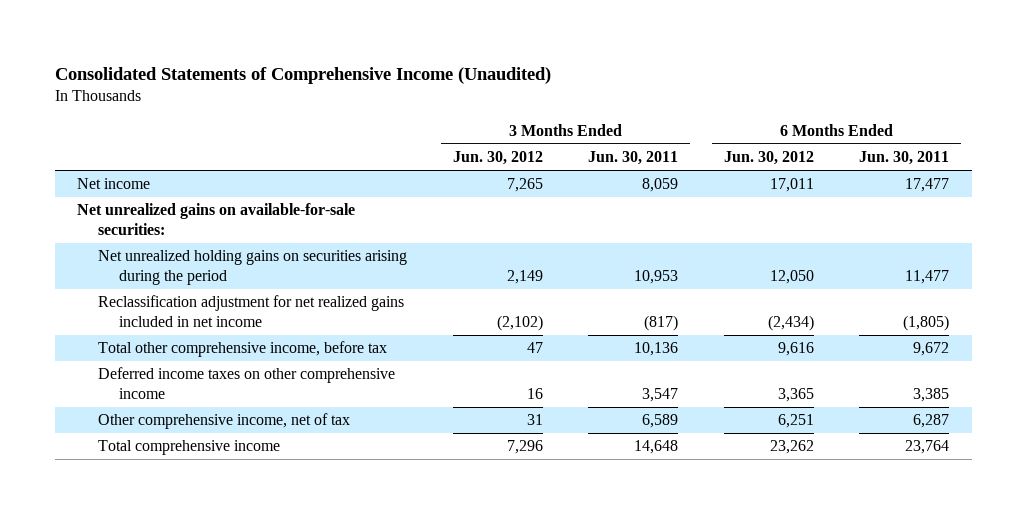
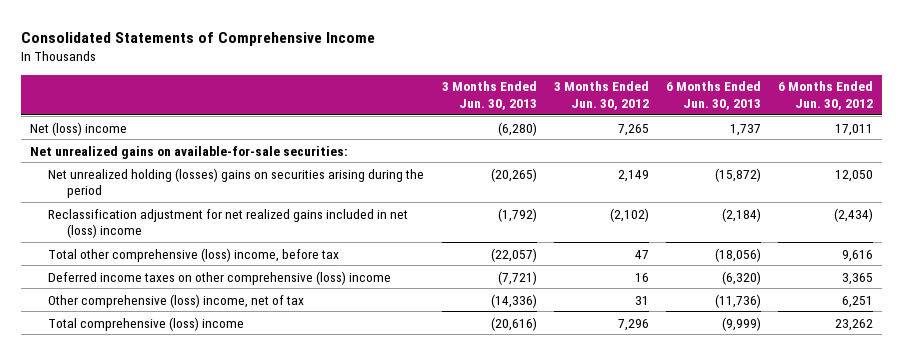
[54,66,551,84] Consolidated Statements of Comprehensive Income (Unaudited) -> [21,31,376,46] Consolidated Statements of Comprehensive Income
[588,151,679,166] Jun. 30, 2011 -> none
[859,151,950,166] Jun. 30, 2011 -> none
none -> [441,81,537,111] 3 Months Ended Jun. 30, 2013
none -> [666,81,762,111] 6 Months Ended Jun. 30, 2013
[77,178,151,190] Net income -> [30,121,128,136] Net (loss) income
[98,250,408,286] Net unrealized holding gains on securities arising during the period -> [48,167,425,199] Net unrealized holding (losses) gains on securities arising during the period
[98,295,405,328] Reclassification adjustment for net realized gains included in net income -> [48,208,409,239] Reclassification adjustment for net realized gains included in net (loss) income
[98,341,388,358] Total other comprehensive income, before tax -> [48,247,340,262] Total other comprehensive (loss) income, before tax
[98,367,396,400] Deferred income taxes on other comprehensive income -> [48,270,392,285] Deferred income taxes on other comprehensive (loss) income
[98,413,351,430] Other comprehensive income, net of tax -> [48,293,305,308] Other comprehensive (loss) income, net of tax
[98,440,281,456] Total comprehensive income -> [48,316,245,331] Total comprehensive (loss) income

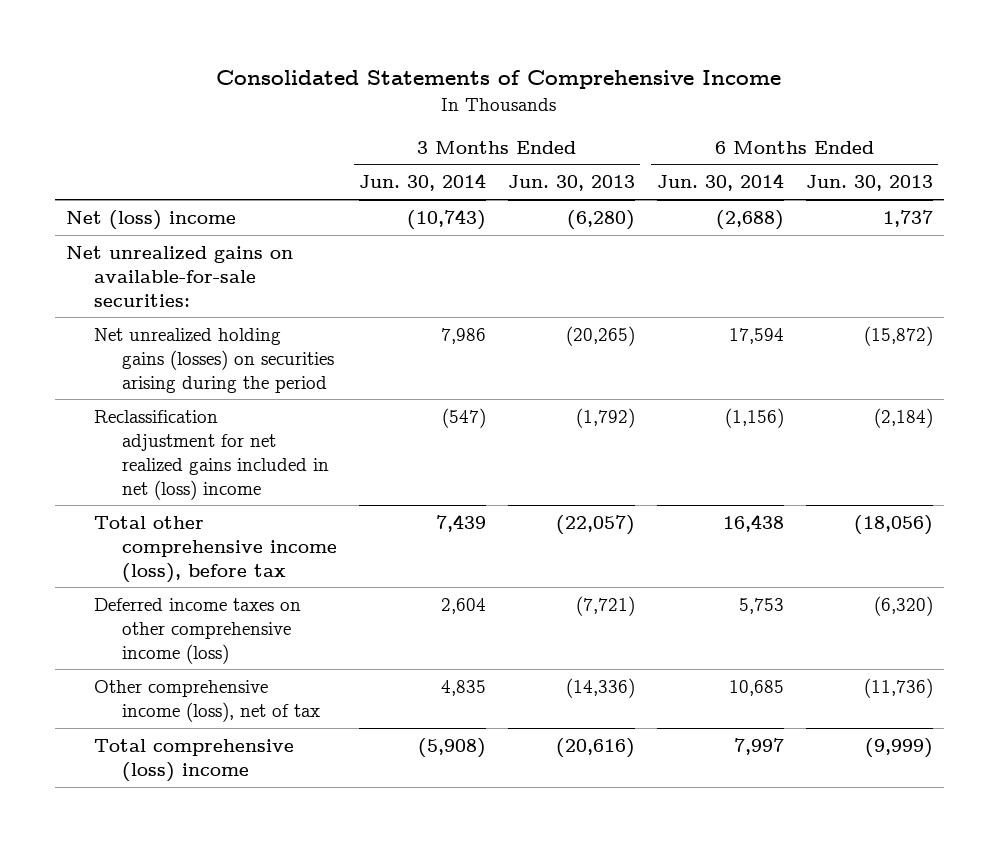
[553,81,649,111] 3 Months Ended Jun. 30, 2012 -> none
[778,81,874,111] 6 Months Ended Jun. 30, 2012 -> none
none -> [359,173,487,192] Jun. 30, 2014
none -> [656,173,784,192] Jun. 30, 2014
[48,167,425,199] Net unrealized holding (losses) gains on securities arising during the period -> [94,327,335,393] Net unrealized holding gains (losses) on securities arising during the period
[48,247,340,262] Total other comprehensive (loss) income, before tax -> [94,515,338,583] Total other comprehensive income (loss), before tax
[48,270,392,285] Deferred income taxes on other comprehensive (loss) income -> [94,597,302,664] Deferred income taxes on other comprehensive income (loss)
[48,293,305,308] Other comprehensive (loss) income, net of tax -> [94,679,321,722] Other comprehensive income (loss), net of tax

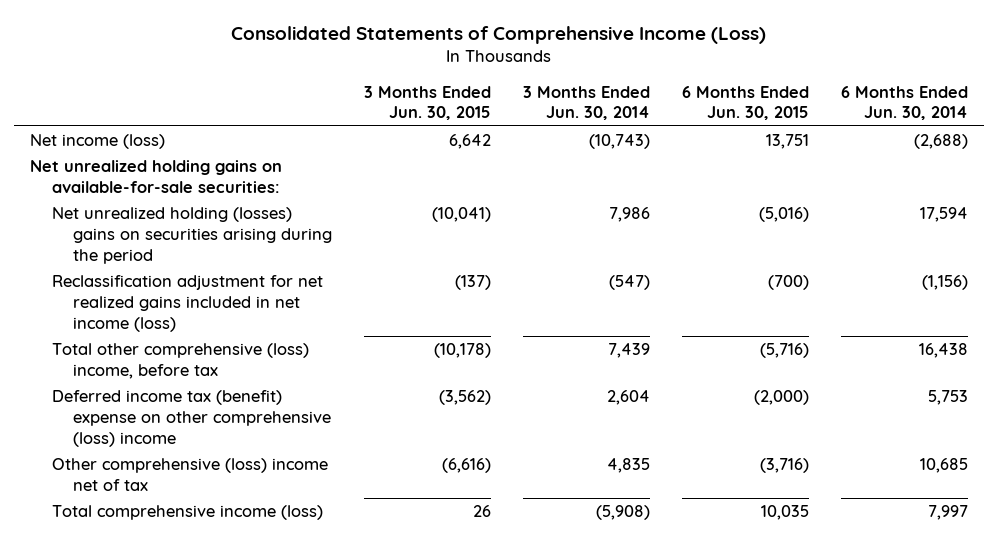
[216,69,782,89] Consolidated Statements of Comprehensive Income -> [230,25,766,44] Consolidated Statements of Comprehensive Income (Loss)
[507,175,635,192] Jun. 30, 2013 -> none
[805,175,933,192] Jun. 30, 2013 -> none
none -> [364,85,492,121] 3 Months Ended Jun. 30, 2015
none -> [681,85,809,121] 6 Months Ended Jun. 30, 2015
[65,209,236,230] Net (loss) income -> [29,133,165,149] Net income (loss)
[65,245,293,307] Net unrealized gains on available-for-sale securities: -> [29,159,282,193] Net unrealized holding gains on available-for-sale securities:
[94,327,335,393] Net unrealized holding gains (losses) on securities arising during the period -> [51,206,333,264] Net unrealized holding (losses) gains on securities arising during the period
[94,409,330,500] Reclassification adjustment for net realized gains included in net (loss) income -> [51,274,323,332] Reclassification adjustment for net realized gains included in net income (loss)
[94,515,338,583] Total other comprehensive income (loss), before tax -> [51,342,309,379] Total other comprehensive (loss) income, before tax
[94,597,302,664] Deferred income taxes on other comprehensive income (loss) -> [51,389,332,447] Deferred income tax (benefit) expense on other comprehensive (loss) income
[94,679,321,722] Other comprehensive income (loss), net of tax -> [51,457,328,491] Other comprehensive (loss) income net of tax
[94,738,295,782] Total comprehensive (loss) income -> [51,504,323,520] Total comprehensive income (loss)

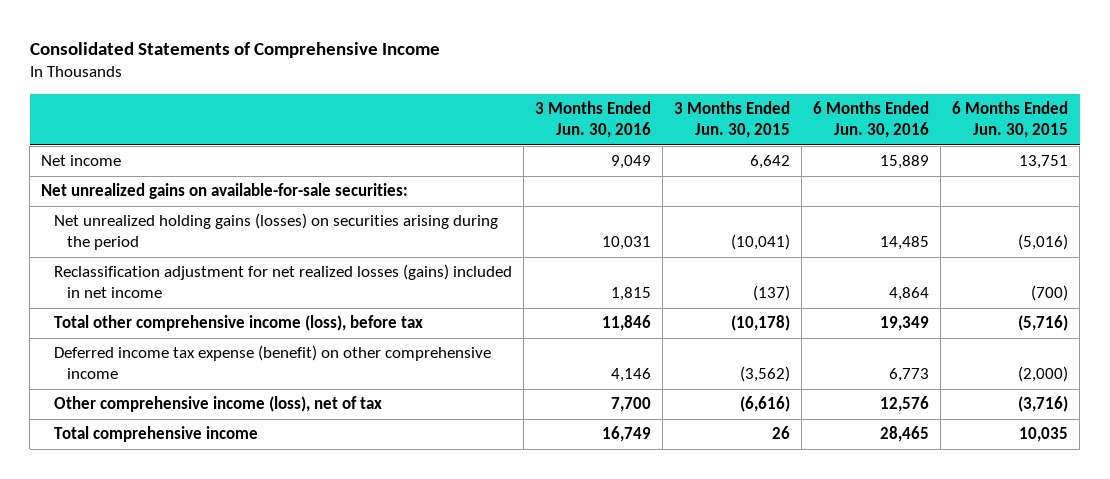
[230,25,766,44] Consolidated Statements of Comprehensive Income (Loss) -> [29,42,440,59] Consolidated Statements of Comprehensive Income
[523,85,651,121] 3 Months Ended Jun. 30, 2014 -> none
[840,85,968,121] 6 Months Ended Jun. 30, 2014 -> none
none -> [535,100,652,139] 3 Months Ended Jun. 30, 2016
none -> [813,100,930,139] 6 Months Ended Jun. 30, 2016
[29,133,165,149] Net income (loss) -> [41,155,122,167] Net income
[29,159,282,193] Net unrealized holding gains on available-for-sale securities: -> [41,183,409,200] Net unrealized gains on available-for-sale securities:
[51,206,333,264] Net unrealized holding (losses) gains on securities arising during the period -> [54,213,499,251] Net unrealized holding gains (losses) on securities arising during the period
[51,274,323,332] Reclassification adjustment for net realized gains included in net income (loss) -> [54,264,513,299] Reclassification adjustment for net realized losses (gains) included in net income
[51,342,309,379] Total other comprehensive (loss) income, before tax -> [54,315,424,332] Total other comprehensive income (loss), before tax
[51,389,332,447] Deferred income tax (benefit) expense on other comprehensive (loss) income -> [54,345,492,380] Deferred income tax expense (benefit) on other comprehensive income
[51,457,328,491] Other comprehensive (loss) income net of tax -> [54,396,383,413] Other comprehensive income (loss), net of tax
[51,504,323,520] Total comprehensive income (loss) -> [54,426,259,443] Total comprehensive income

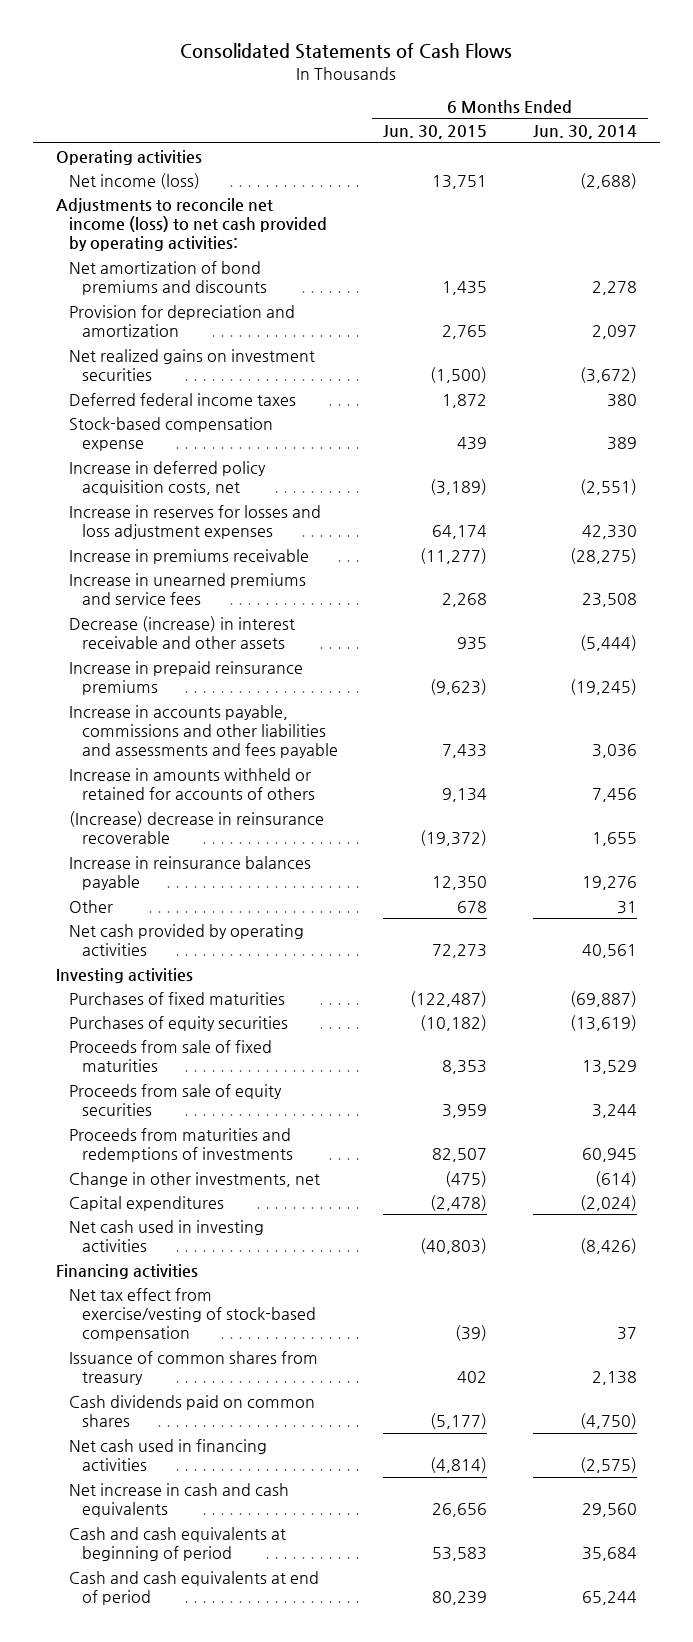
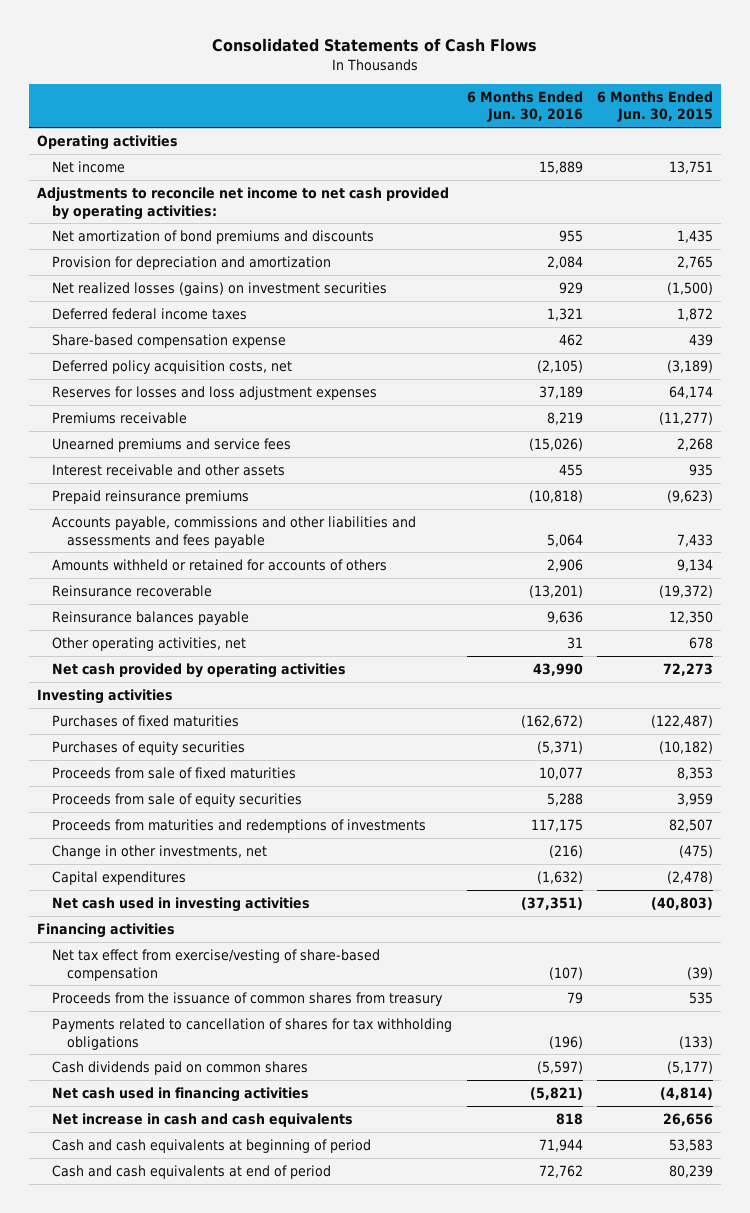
[533,125,638,140] Jun. 30, 2014 -> none
none -> [466,90,583,123] 6 Months Ended Jun. 30, 2016
[68,172,200,189] Net income (loss) -> [51,160,125,173] Net income
[55,197,327,252] Adjustments to reconcile net income (loss) to net cash provided by operating activities: -> [36,186,449,220] Adjustments to reconcile net income to net cash provided by operating activities:
[68,348,315,381] Net realized gains on investment securities -> [51,281,387,296] Net realized losses (gains) on investment securities
[68,416,273,451] Stock-based compensation expense -> [51,333,286,348] Share-based compensation expense
[68,460,266,495] Increase in deferred policy acquisition costs, net -> [51,359,292,374] Deferred policy acquisition costs, net
[68,504,321,539] Increase in reserves for losses and loss adjustment expenses -> [51,385,377,400] Reserves for losses and loss adjustment expenses
[68,548,309,564] Increase in premiums receivable -> [51,411,187,424] Premiums receivable
[68,572,306,605] Increase in unearned premiums and service fees -> [51,437,291,452] Unearned premiums and service fees
[68,615,295,649] Decrease (increase) in interest receivable and other assets -> [51,463,285,476] Interest receivable and other assets
[68,660,303,695] Increase in prepaid reinsurance premiums -> [51,489,249,504] Prepaid reinsurance premiums
[68,704,338,759] Increase in accounts payable, commissions and other liabilities and assessments and fees payable -> [51,515,416,548] Accounts payable, commissions and other liabilities and assessments and fees payable
[68,767,315,800] Increase in amounts withheld or retained for accounts of others -> [51,558,387,571] Amounts withheld or retained for accounts of others
[68,810,324,844] (Increase) decrease in reinsurance recoverable -> [51,584,212,597] Reinsurance recoverable
[68,855,311,890] Increase in reinsurance balances payable -> [51,610,249,625] Reinsurance balances payable
[68,899,113,913] Other -> [51,636,246,651] Other operating activities, net
[68,1287,316,1342] Net tax effect from exercise/vesting of stock-based compensation -> [51,948,380,981] Net tax effect from exercise/vesting of share-based compensation
[68,1350,318,1385] Issuance of common shares from treasury -> [51,991,443,1006] Proceeds from the issuance of common shares from treasury
[457,1370,488,1383] 402 -> [689,991,714,1004] 535
none -> [51,1017,452,1050] Payments related to cancellation of shares for tax withholding obligations

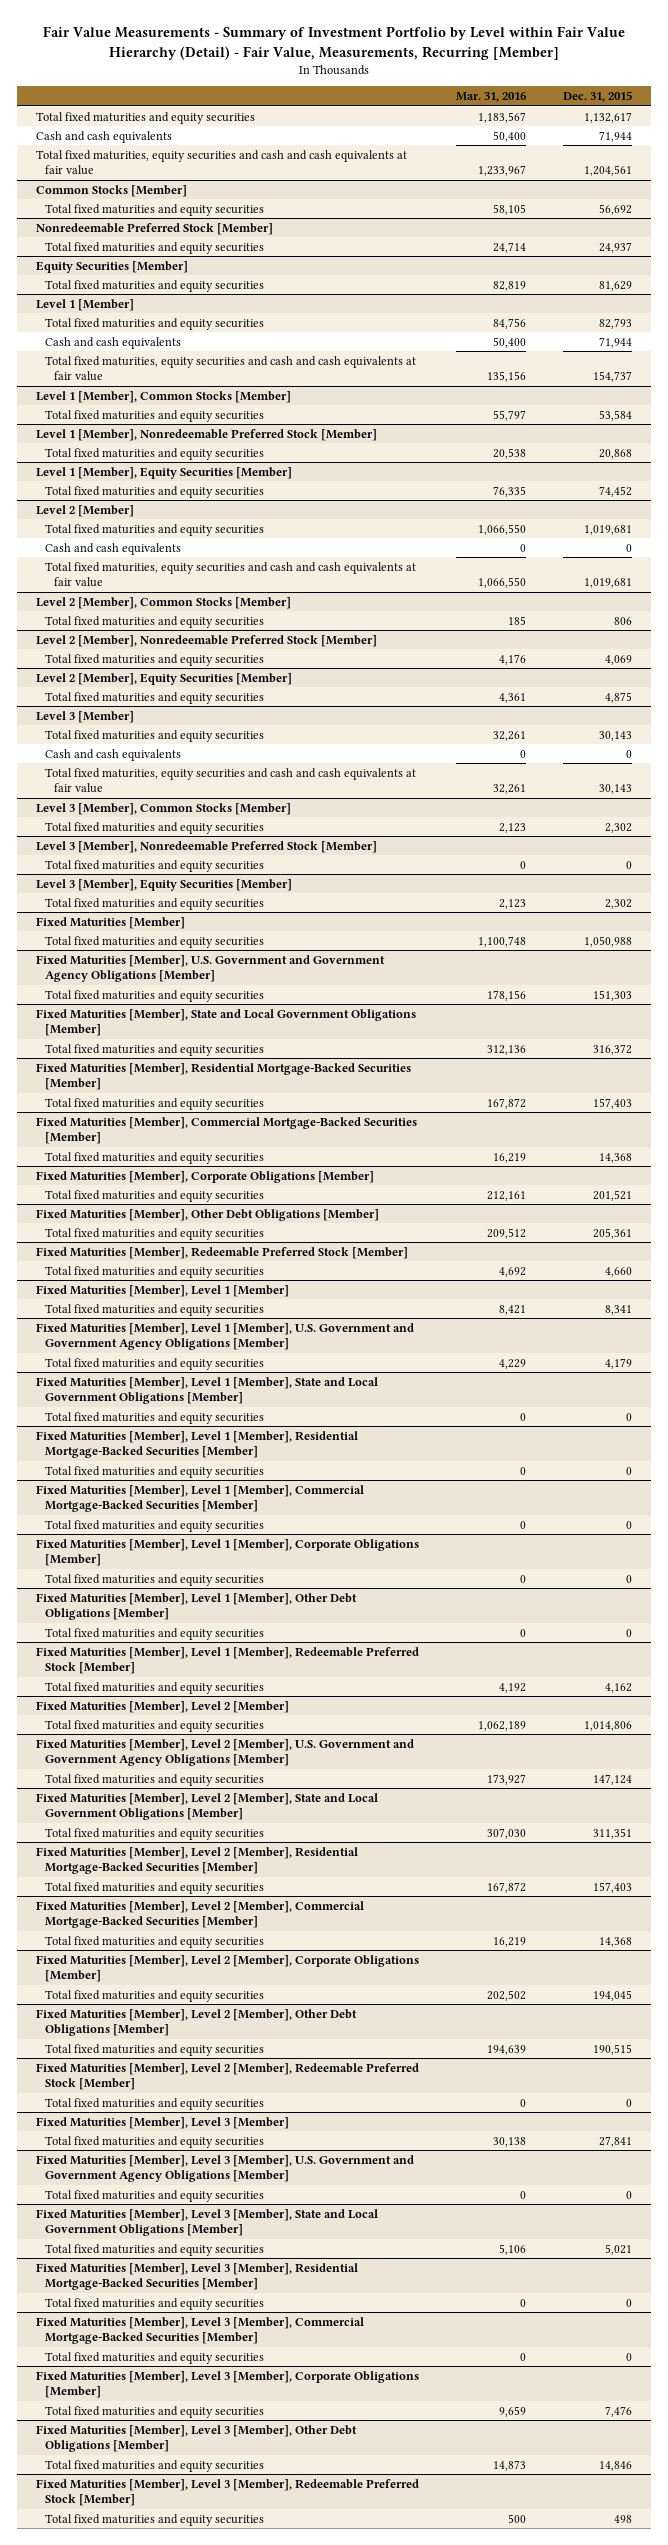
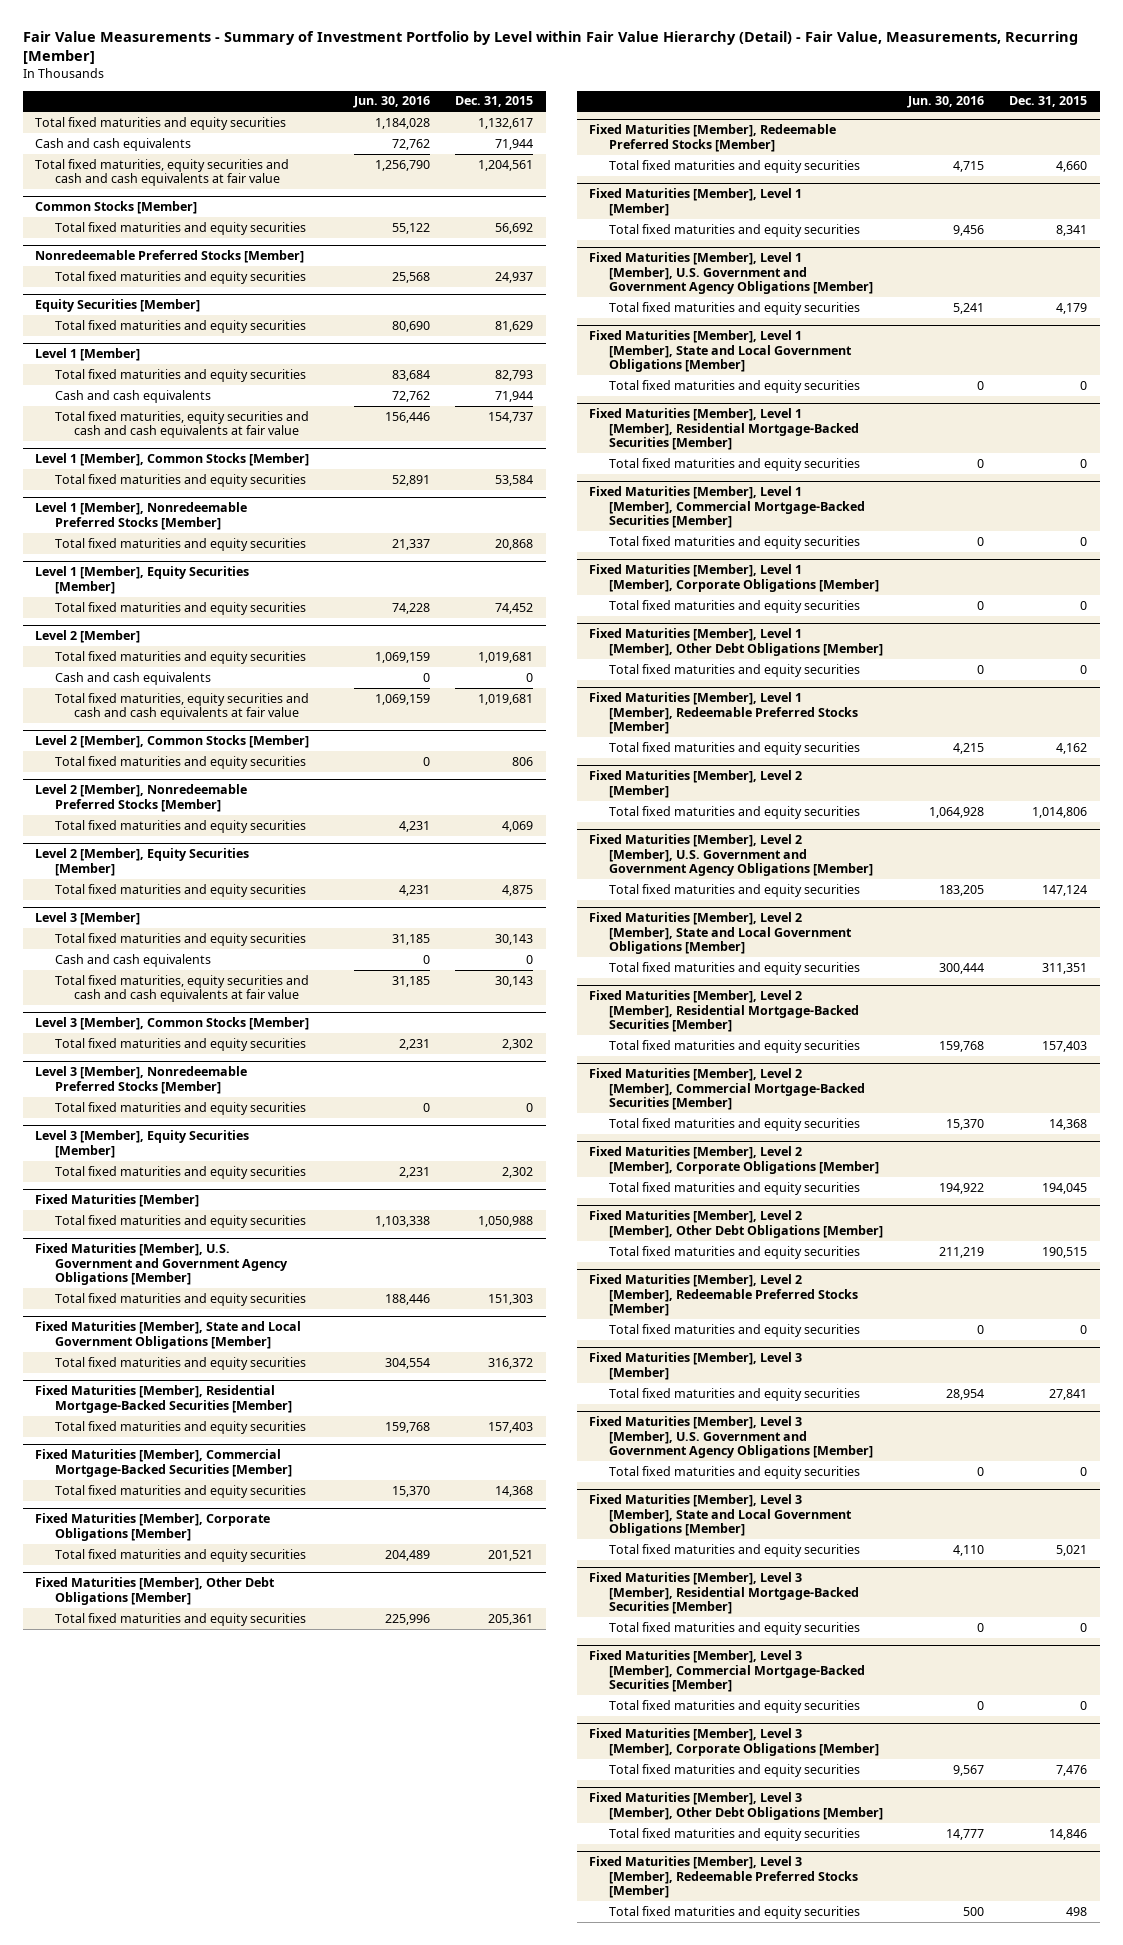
[456,92,527,103] Mar. 31, 2016 -> none
none -> [353,96,431,109] Jun. 30, 2016
[35,222,273,235] Nonredeemable Preferred Stock [Member] -> [35,250,305,264] Nonredeemable Preferred Stocks [Member]
[35,428,377,441] Level 1 [Member], Nonredeemable Preferred Stock [Member] -> [35,502,248,530] Level 1 [Member], Nonredeemable Preferred Stocks [Member]
[35,634,377,647] Level 2 [Member], Nonredeemable Preferred Stock [Member] -> [35,784,248,812] Level 2 [Member], Nonredeemable Preferred Stocks [Member]
[35,840,377,853] Level 3 [Member], Nonredeemable Preferred Stock [Member] -> [35,1066,248,1094] Level 3 [Member], Nonredeemable Preferred Stocks [Member]
[35,1246,408,1259] Fixed Maturities [Member], Redeemable Preferred Stock [Member] -> [589,124,837,152] Fixed Maturities [Member], Redeemable Preferred Stocks [Member]
[35,1646,419,1675] Fixed Maturities [Member], Level 1 [Member], Redeemable Preferred Stock [Member] -> [589,692,858,735] Fixed Maturities [Member], Level 1 [Member], Redeemable Preferred Stocks [Member]
[35,2062,419,2091] Fixed Maturities [Member], Level 2 [Member], Redeemable Preferred Stock [Member] -> [589,1274,858,1317] Fixed Maturities [Member], Level 2 [Member], Redeemable Preferred Stocks [Member]
[35,2478,419,2507] Fixed Maturities [Member], Level 3 [Member], Redeemable Preferred Stock [Member] -> [589,1856,858,1899] Fixed Maturities [Member], Level 3 [Member], Redeemable Preferred Stocks [Member]

